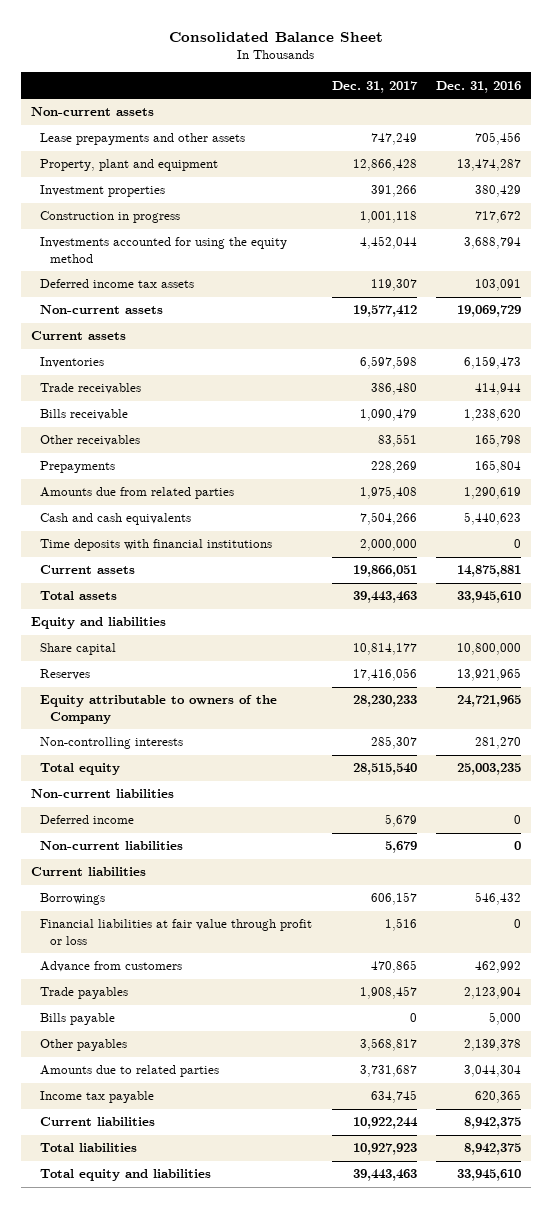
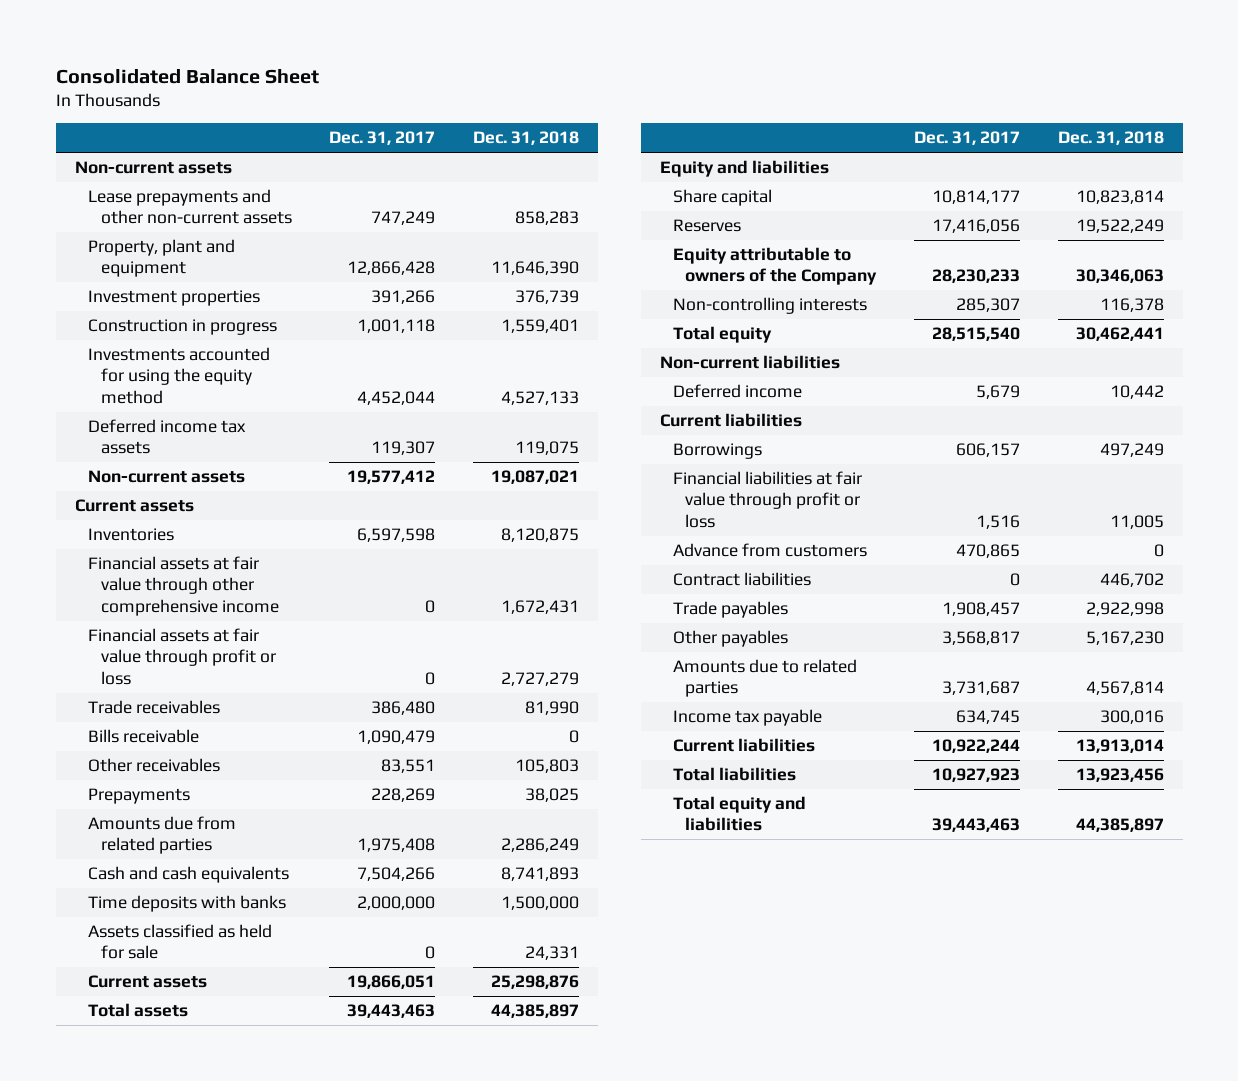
[436,80,522,93] Dec. 31, 2016 -> none
none -> [472,131,579,146] Dec. 31, 2018
[40,133,246,146] Lease prepayments and other assets -> [87,189,292,225] Lease prepayments and other non-current assets
none -> [87,556,279,616] Financial assets at fair value through other comprehensive income
none -> [87,628,276,685] Financial assets at fair value through profit or loss
[40,539,273,552] Time deposits with financial institutions -> [87,895,286,913] Time deposits with banks
none -> [87,924,272,960] Assets classified as held for sale
[40,841,184,851] Non-current liabilities -> none
none -> [672,572,811,587] Contract liabilities
[40,1013,116,1026] Bills payable -> none

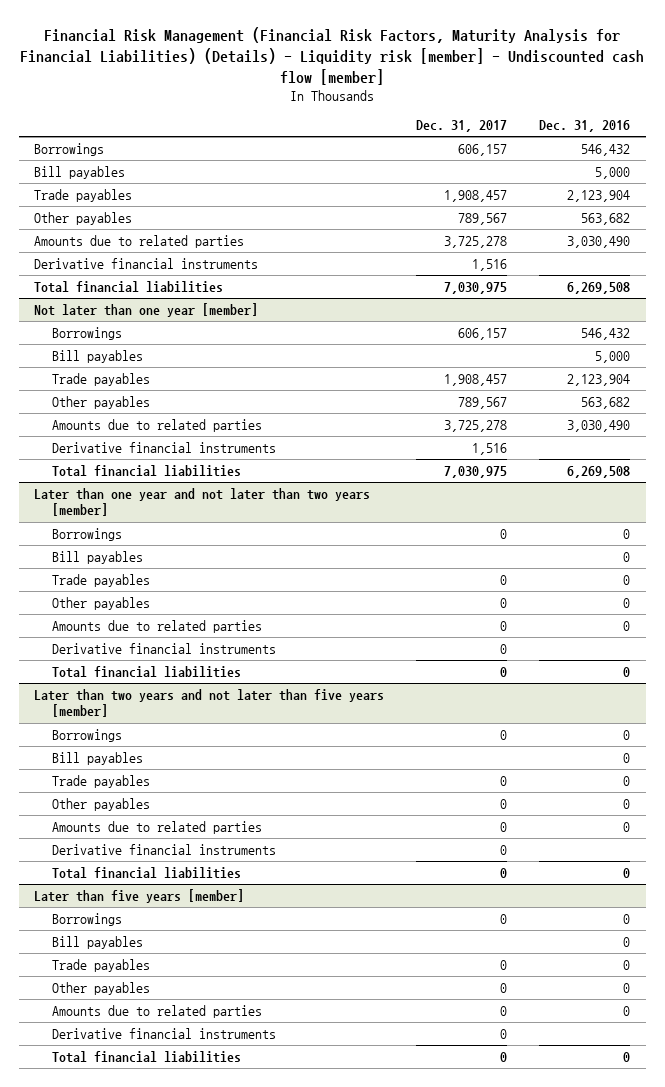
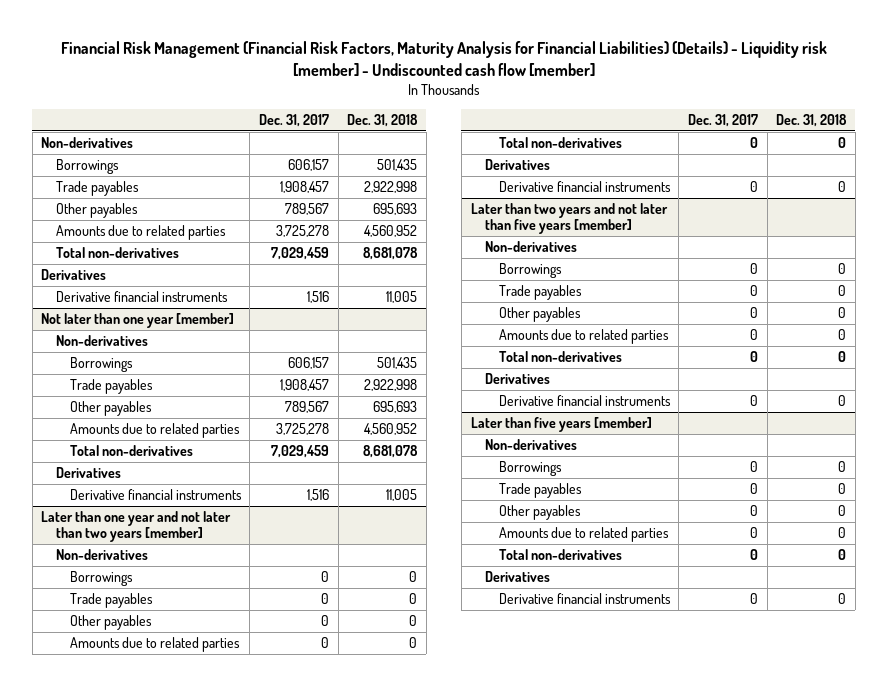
[539,120,631,133] Dec. 31, 2016 -> none
none -> [347,113,419,127] Dec. 31, 2018
none -> [41,137,134,149] Non-derivatives
[34,165,126,179] Bill payables -> none
none -> [55,247,179,259] Total non-derivatives
none -> [41,269,107,281] Derivatives
[34,280,224,293] Total financial liabilities -> none
none -> [55,335,148,347] Non-derivatives
[52,349,144,363] Bill payables -> none
none -> [69,445,193,457] Total non-derivatives
none -> [55,467,121,479] Derivatives
[52,464,242,477] Total financial liabilities -> none
none -> [55,549,148,561] Non-derivatives
[52,550,144,564] Bill payables -> none
none -> [498,137,622,149] Total non-derivatives
none -> [484,159,550,171] Derivatives
[52,665,242,678] Total financial liabilities -> none
none -> [484,241,577,253] Non-derivatives
[52,751,144,765] Bill payables -> none
none -> [498,351,622,363] Total non-derivatives
none -> [484,373,550,385] Derivatives
[52,866,242,879] Total financial liabilities -> none
none -> [484,439,577,451] Non-derivatives
[52,935,144,949] Bill payables -> none
none -> [498,549,622,561] Total non-derivatives
none -> [484,571,550,583] Derivatives
[52,1050,242,1063] Total financial liabilities -> none

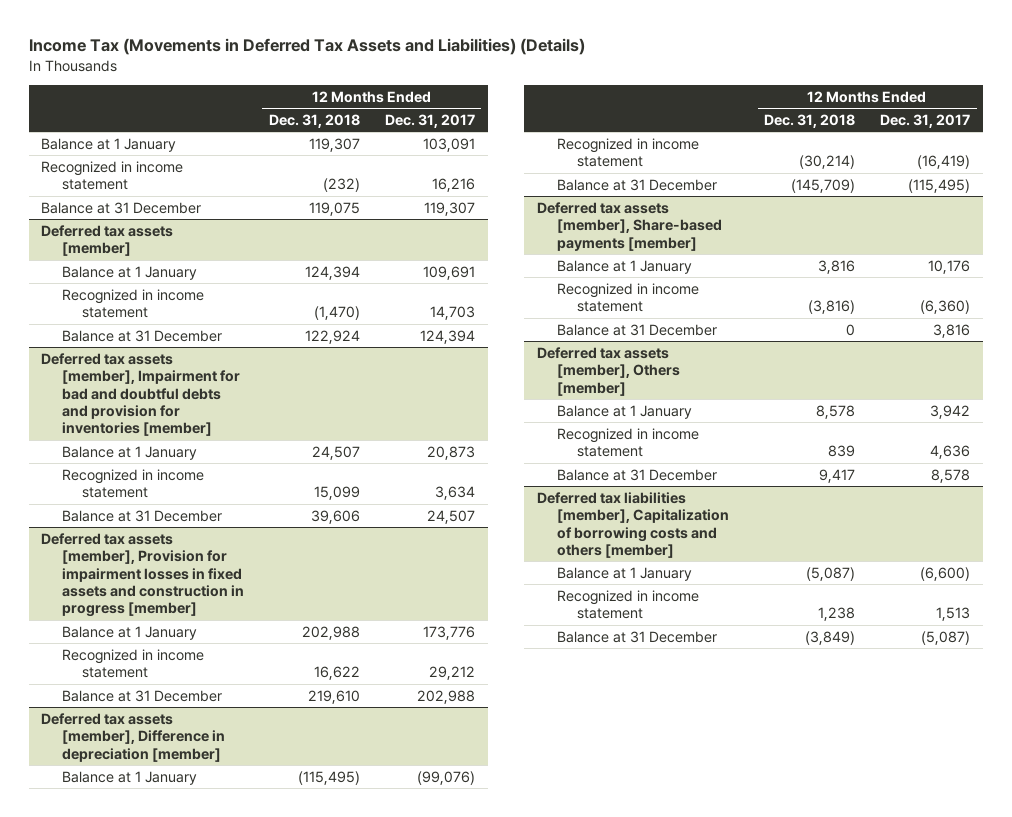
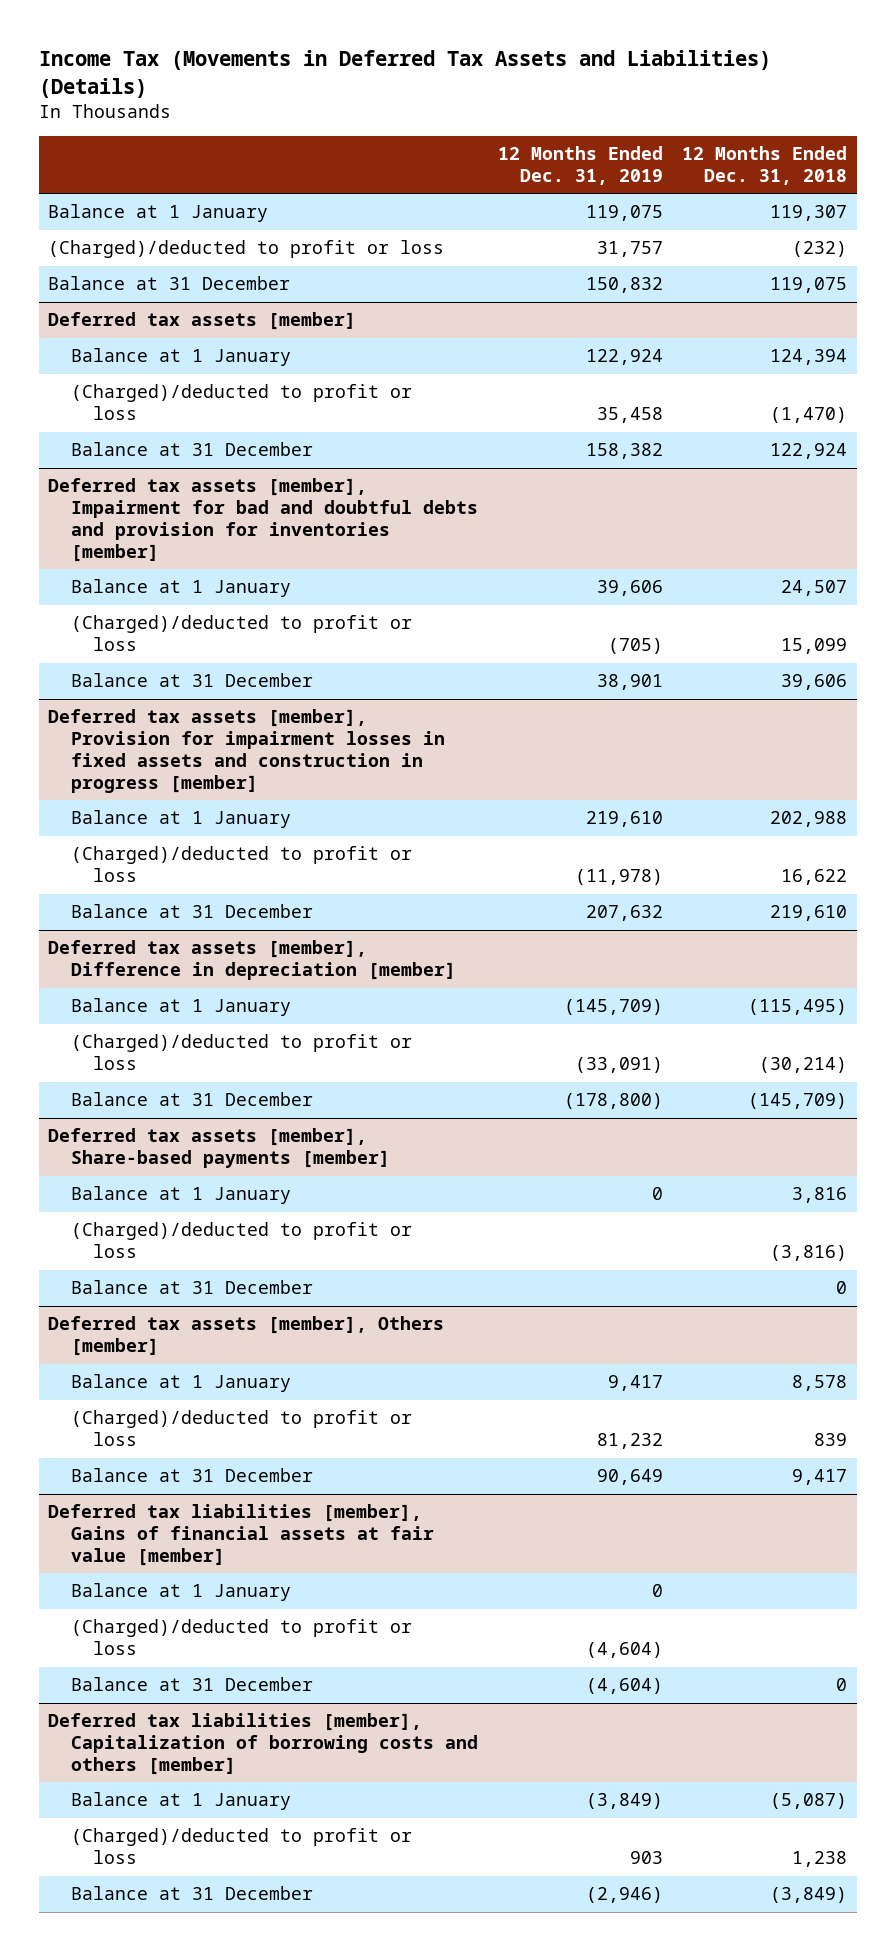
[385,113,476,128] Dec. 31, 2017 -> none
none -> [497,146,663,185] 12 Months Ended Dec. 31, 2019
[41,160,184,191] Recognized in income statement -> [48,240,445,259] (Charged)/deducted to profit or loss
[61,288,204,319] Recognized in income statement -> [70,384,412,421] (Charged)/deducted to profit or loss
[61,468,204,499] Recognized in income statement -> [70,615,412,652] (Charged)/deducted to profit or loss
[61,648,204,679] Recognized in income statement -> [70,846,412,883] (Charged)/deducted to profit or loss
[556,137,699,168] Recognized in income statement -> [70,1034,412,1071] (Charged)/deducted to profit or loss
[556,282,699,313] Recognized in income statement -> [70,1222,412,1259] (Charged)/deducted to profit or loss
[556,427,699,458] Recognized in income statement -> [70,1410,412,1447] (Charged)/deducted to profit or loss
none -> [48,1504,434,1566] Deferred tax liabilities [member], Gains of financial assets at fair value [member]
none -> [70,1583,291,1602] Balance at 1 January
none -> [70,1619,412,1656] (Charged)/deducted to profit or loss
none -> [70,1677,313,1692] Balance at 31 December
[556,589,699,620] Recognized in income statement -> [70,1828,412,1865] (Charged)/deducted to profit or loss

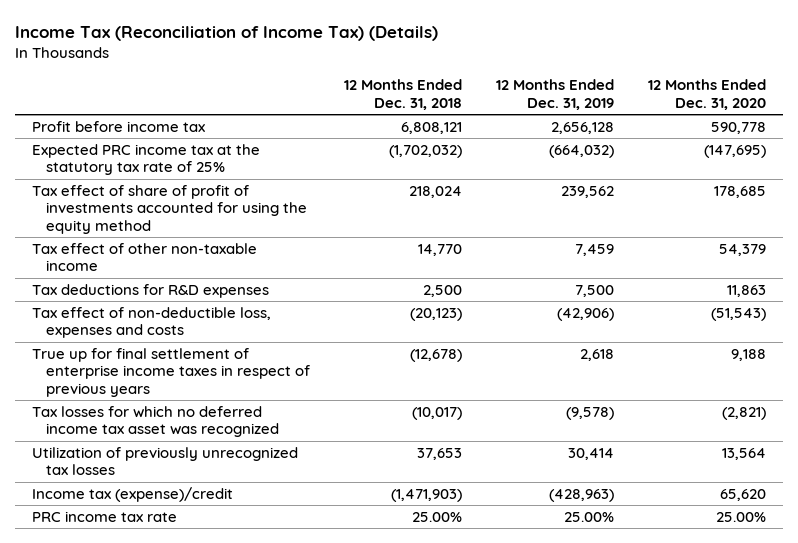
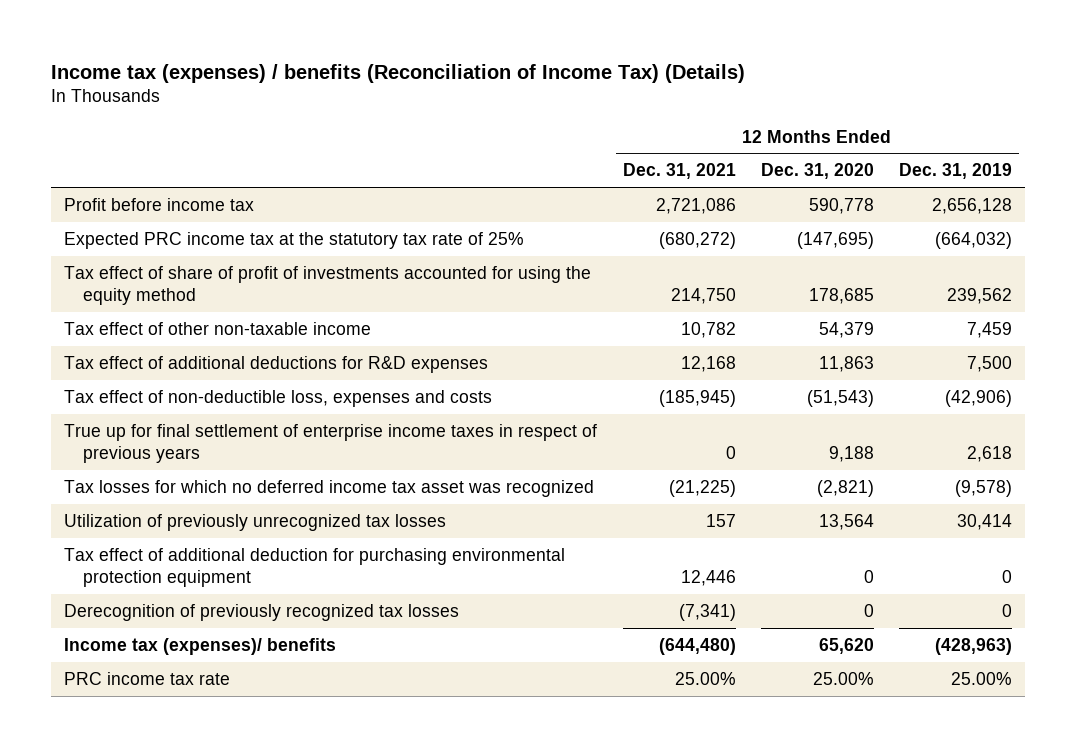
[15,26,439,42] Income Tax (Reconciliation of Income Tax) (Details) -> [51,63,746,83] Income tax (expenses) / benefits (Reconciliation of Income Tax) (Details)
[344,79,463,110] 12 Months Ended Dec. 31, 2018 -> none
none -> [622,163,736,180] Dec. 31, 2021
[32,284,270,299] Tax deductions for R&D expenses -> [64,355,489,373] Tax effect of additional deductions for R&D expenses
none -> [64,547,566,587] Tax effect of additional deduction for purchasing environmental protection equipment
none -> [64,603,460,621] Derecognition of previously recognized tax losses
[32,487,234,503] Income tax (expense)/credit -> [64,637,337,655] Income tax (expenses)/ benefits

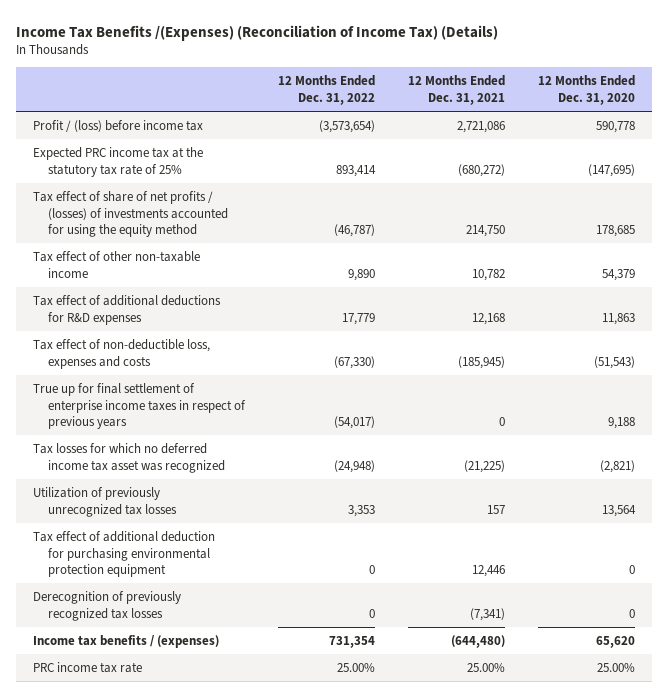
[51,63,746,83] Income tax (expenses) / benefits (Reconciliation of Income Tax) (Details) -> [16,24,499,41] Income Tax Benefits /(Expenses) (Reconciliation of Income Tax) (Details)
[899,163,1013,180] Dec. 31, 2019 -> none
none -> [278,75,376,105] 12 Months Ended Dec. 31, 2022
[64,197,255,211] Profit before income tax -> [32,119,203,132] Profit / (loss) before income tax
[64,265,592,305] Tax effect of share of profit of investments accounted for using the equity method -> [32,190,229,238] Tax effect of share of net profits / (losses) of investments accounted for using the equity method
[64,637,337,655] Income tax (expenses)/ benefits -> [32,634,219,648] Income tax benefits / (expenses)

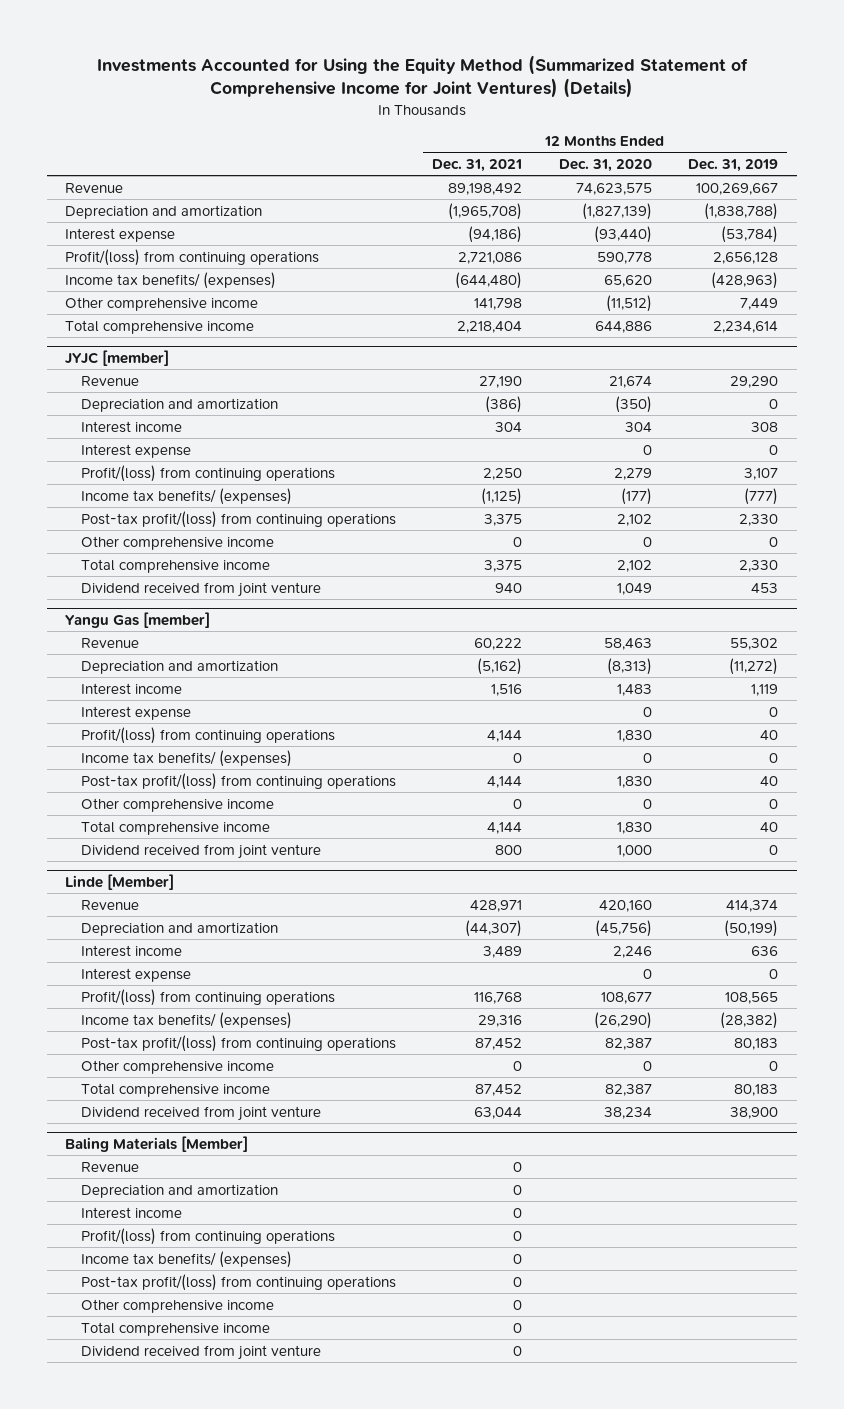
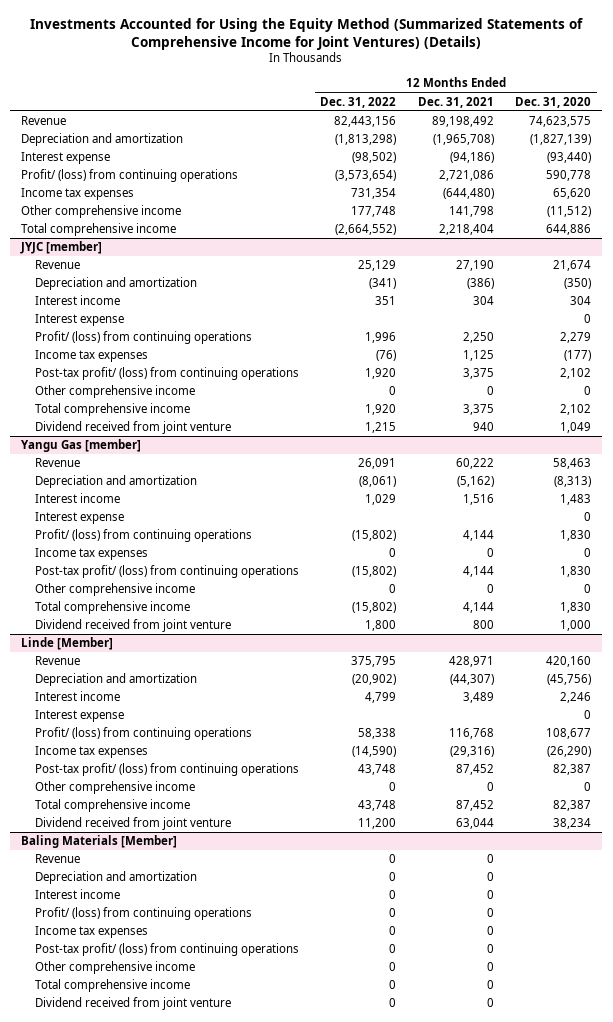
[96,54,748,99] Investments Accounted for Using the Equity Method (Summarized Statement of Comprehensive Income for Joint Ventures) (Details) -> [30,17,584,50] Investments Accounted for Using the Equity Method (Summarized Statements of Comprehensive Income for Joint Ventures) (Details)
[688,158,779,172] Dec. 31, 2019 -> none
none -> [320,96,397,108] Dec. 31, 2022
[65,248,320,266] Profit/(loss) from continuing operations -> [21,169,239,183] Profit/ (loss) from continuing operations
[65,271,277,289] Income tax benefits/ (expenses) -> [21,188,135,201] Income tax expenses
[80,464,335,482] Profit/(loss) from continuing operations -> [34,331,252,345] Profit/ (loss) from continuing operations
[80,487,292,505] Income tax benefits/ (expenses) -> [34,350,148,363] Income tax expenses
[481,487,523,505] (1,125) -> [462,350,494,362] 1,125
[80,510,396,528] Post-tax profit/(loss) from continuing operations -> [34,367,299,381] Post-tax profit/ (loss) from continuing operations
[80,726,335,744] Profit/(loss) from continuing operations -> [34,529,252,543] Profit/ (loss) from continuing operations
[80,749,292,767] Income tax benefits/ (expenses) -> [34,548,148,561] Income tax expenses
[80,772,396,790] Post-tax profit/(loss) from continuing operations -> [34,565,299,579] Post-tax profit/ (loss) from continuing operations
[80,988,335,1006] Profit/(loss) from continuing operations -> [34,727,252,741] Profit/ (loss) from continuing operations
[80,1011,292,1029] Income tax benefits/ (expenses) -> [34,746,148,759] Income tax expenses
[478,1014,523,1027] 29,316 -> [449,746,494,758] (29,316)
[80,1034,396,1052] Post-tax profit/(loss) from continuing operations -> [34,763,299,777] Post-tax profit/ (loss) from continuing operations
[80,1227,335,1245] Profit/(loss) from continuing operations -> [34,907,252,921] Profit/ (loss) from continuing operations
[80,1250,292,1268] Income tax benefits/ (expenses) -> [34,926,148,939] Income tax expenses
[80,1273,396,1291] Post-tax profit/(loss) from continuing operations -> [34,943,299,957] Post-tax profit/ (loss) from continuing operations

